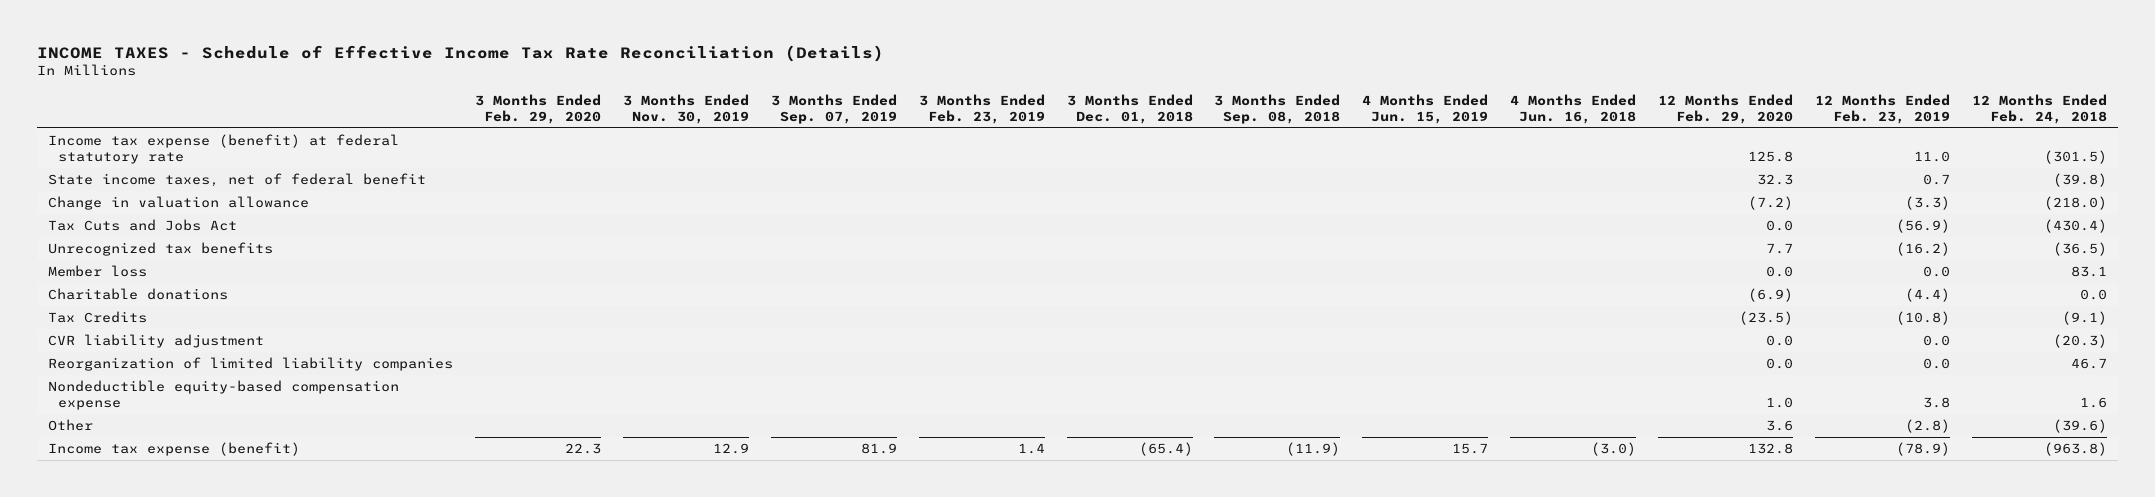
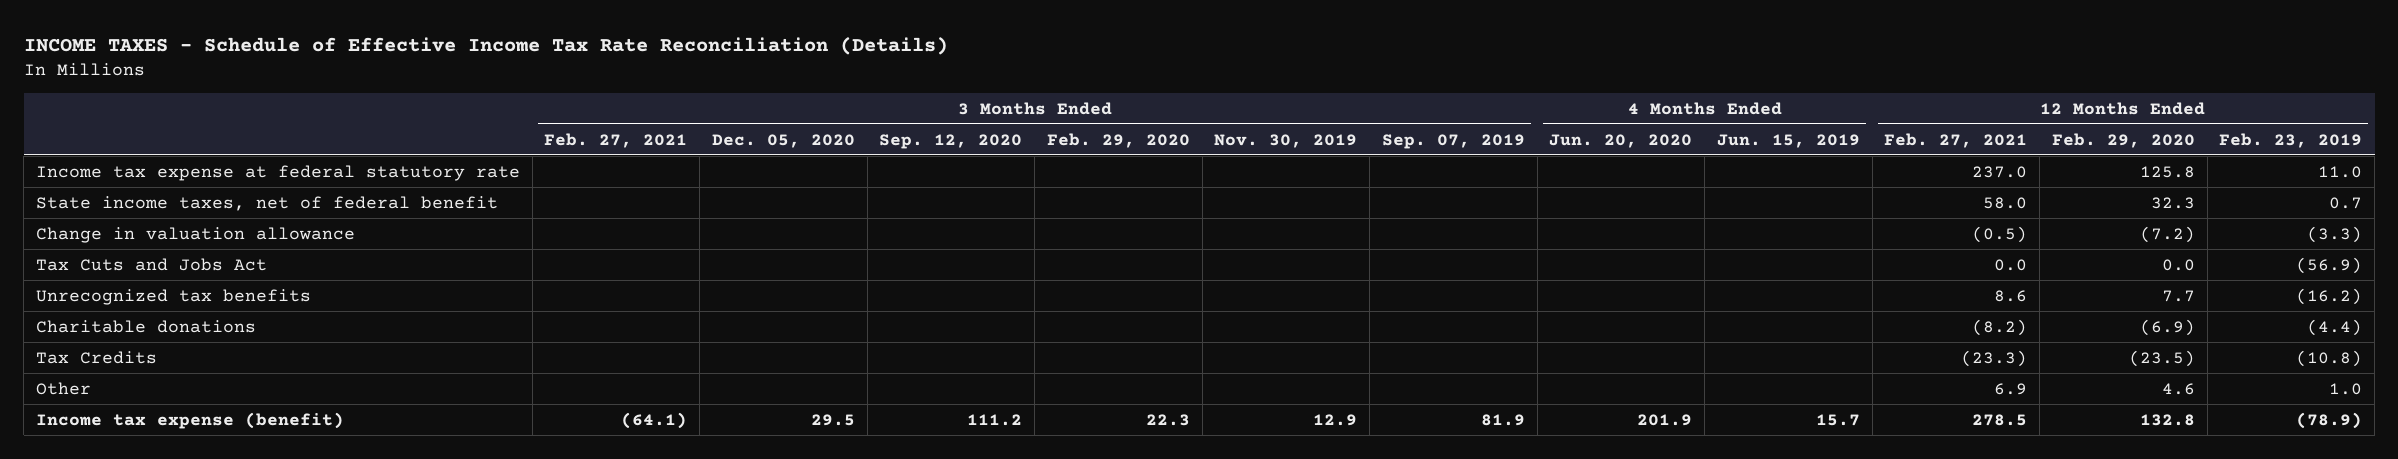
[918,93,1045,124] 3 Months Ended Feb. 23, 2019 -> none
[1066,93,1193,124] 3 Months Ended Dec. 01, 2018 -> none
[1214,93,1341,124] 3 Months Ended Sep. 08, 2018 -> none
[1510,93,1637,124] 4 Months Ended Jun. 16, 2018 -> none
[1971,93,2107,124] 12 Months Ended Feb. 24, 2018 -> none
none -> [544,132,688,148] Feb. 27, 2021
none -> [711,133,855,148] Dec. 05, 2020
none -> [879,133,1023,149] Sep. 12, 2020
none -> [1549,133,1693,148] Jun. 20, 2020
none -> [1884,132,2028,148] Feb. 27, 2021
[48,134,400,165] Income tax expense (benefit) at federal statutory rate -> [35,164,520,181] Income tax expense at federal statutory rate
[48,265,148,278] Member loss -> none
[48,334,265,349] CVR liability adjustment -> none
[48,357,454,372] Reorganization of limited liability companies -> none
[48,380,400,411] Nondeductible equity-based compensation expense -> none
[1766,420,1794,432] 3.6 -> [2161,382,2195,395] 4.6
[1905,419,1951,434] (2.8) -> [2329,382,2363,395] 1.0

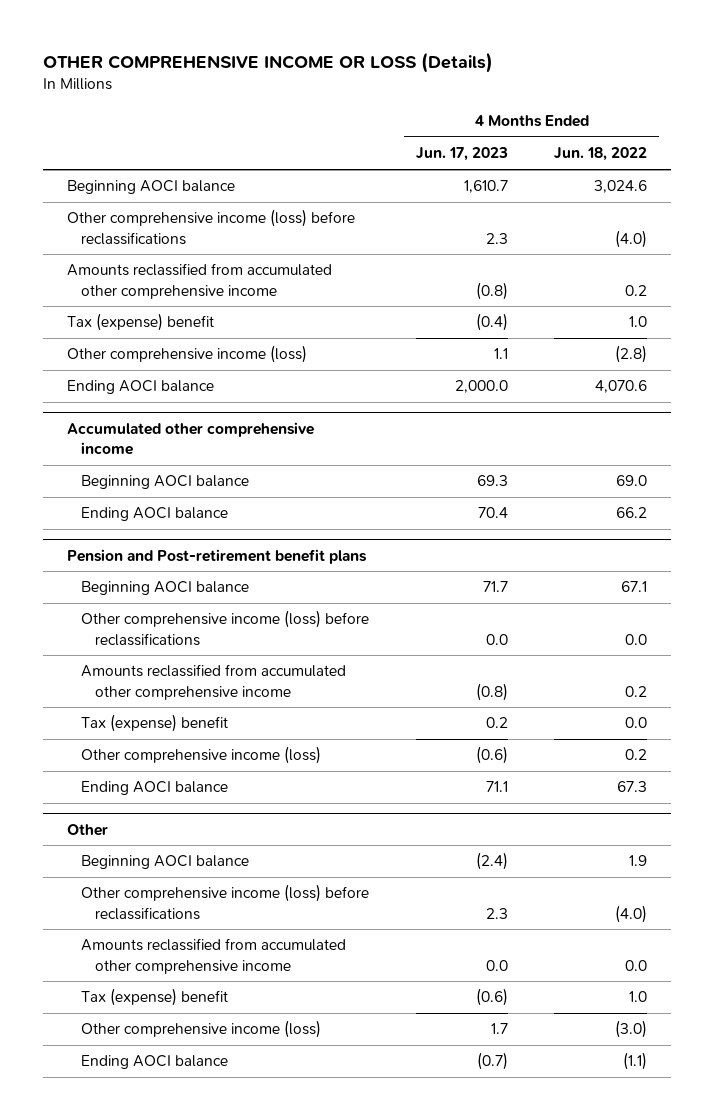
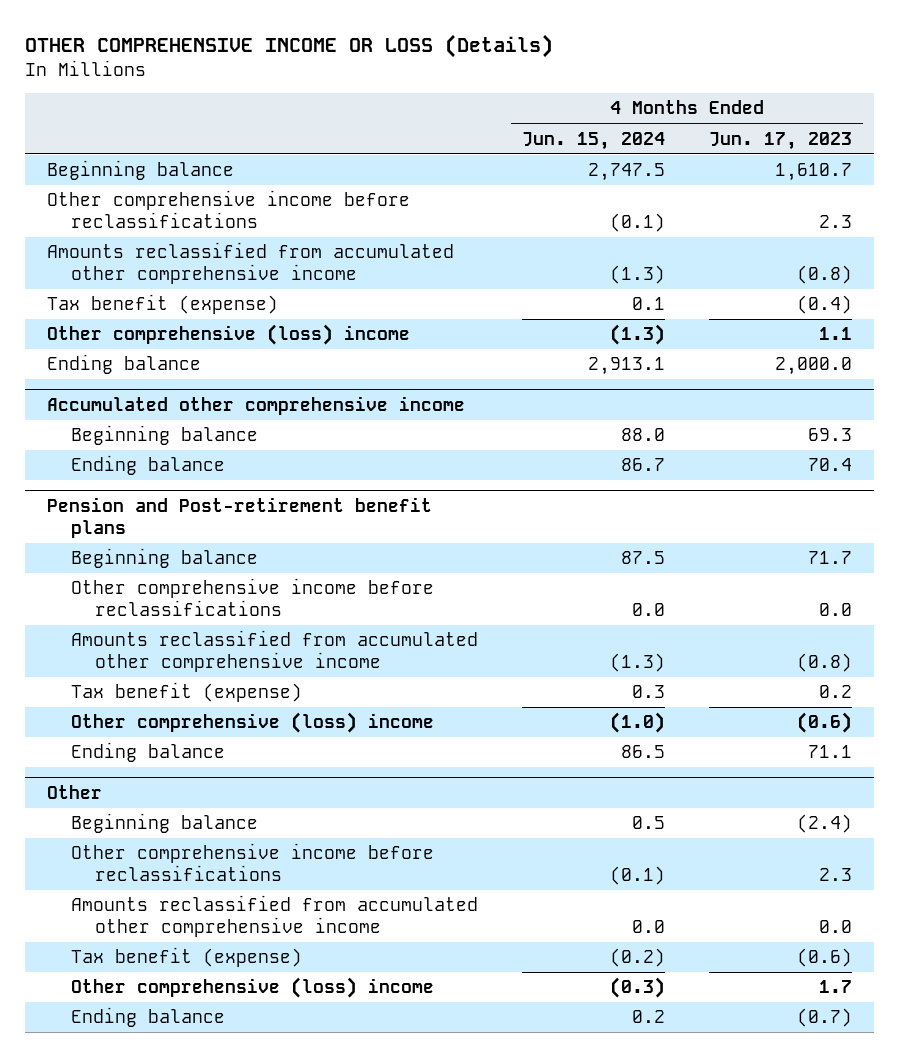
[554,147,648,162] Jun. 18, 2022 -> none
none -> [522,131,666,150] Jun. 15, 2024
[66,180,235,195] Beginning AOCI balance -> [47,160,235,181] Beginning balance
[66,209,355,245] Other comprehensive income (loss) before reclassifications -> [47,190,411,228] Other comprehensive income before reclassifications
[66,313,214,332] Tax (expense) benefit -> [47,294,279,315] Tax benefit (expense)
[66,345,307,364] Other comprehensive income (loss) -> [47,324,411,346] Other comprehensive (loss) income
[66,380,214,395] Ending AOCI balance -> [47,354,202,375] Ending balance
[80,475,249,490] Beginning AOCI balance -> [71,425,259,446] Beginning balance
[80,507,228,522] Ending AOCI balance -> [71,455,226,476] Ending balance
[80,581,249,596] Beginning AOCI balance -> [71,548,259,569] Beginning balance
[80,610,369,646] Other comprehensive income (loss) before reclassifications -> [71,578,435,616] Other comprehensive income before reclassifications
[80,714,228,733] Tax (expense) benefit -> [71,682,303,703] Tax benefit (expense)
[80,746,321,765] Other comprehensive income (loss) -> [71,712,435,734] Other comprehensive (loss) income
[80,781,228,796] Ending AOCI balance -> [71,742,226,763] Ending balance
[80,855,249,870] Beginning AOCI balance -> [71,813,259,834] Beginning balance
[80,884,369,920] Other comprehensive income (loss) before reclassifications -> [71,843,435,881] Other comprehensive income before reclassifications
[80,988,228,1007] Tax (expense) benefit -> [71,947,303,968] Tax benefit (expense)
[80,1020,321,1039] Other comprehensive income (loss) -> [71,977,435,999] Other comprehensive (loss) income
[80,1055,228,1070] Ending AOCI balance -> [71,1007,226,1028] Ending balance

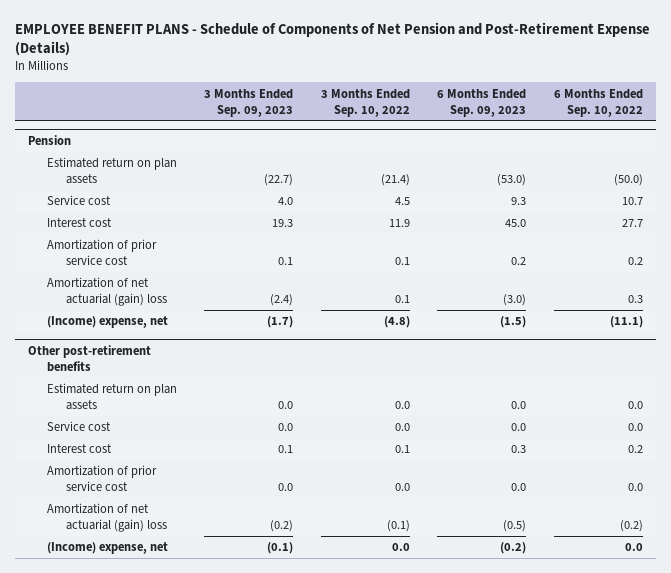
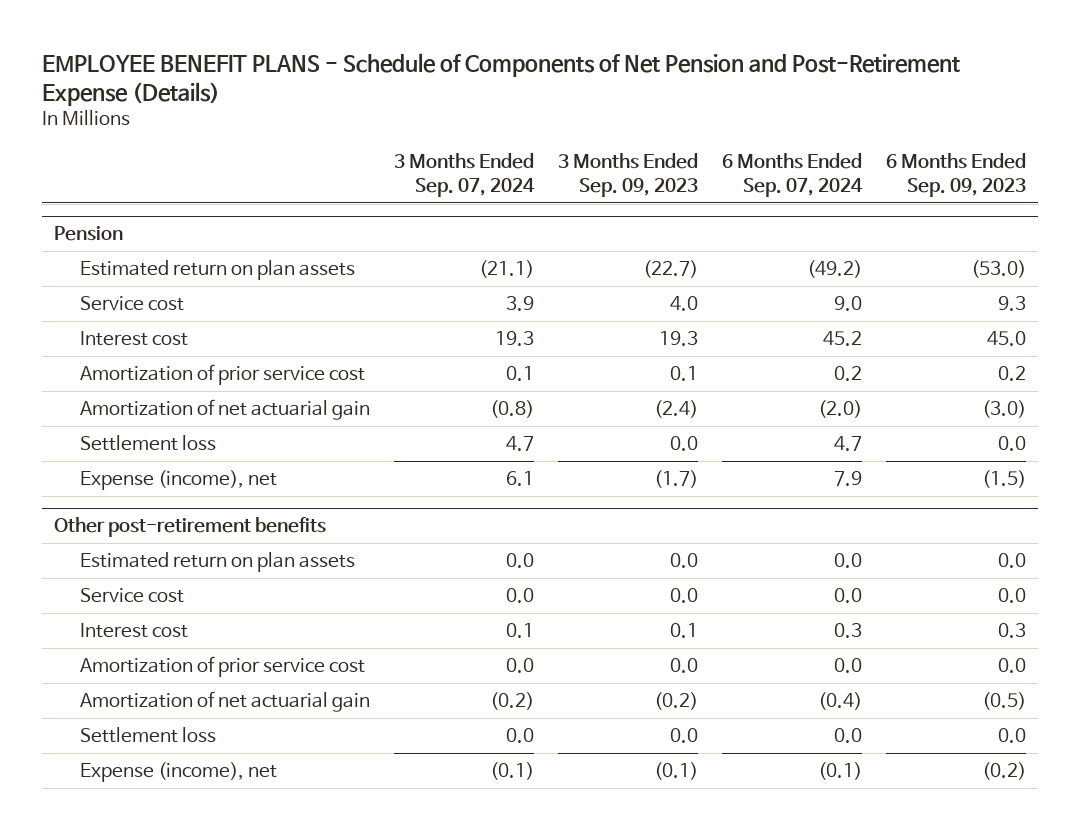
[320,88,410,117] 3 Months Ended Sep. 10, 2022 -> none
[553,88,643,117] 6 Months Ended Sep. 10, 2022 -> none
none -> [393,152,535,198] 3 Months Ended Sep. 07, 2024
none -> [722,152,864,198] 6 Months Ended Sep. 07, 2024
[47,277,167,307] Amortization of net actuarial (gain) loss -> [79,399,370,421] Amortization of net actuarial gain
none -> [79,435,216,452] Settlement loss
[47,316,169,329] (Income) expense, net -> [79,470,277,491] Expense (income), net
[47,503,167,533] Amortization of net actuarial (gain) loss -> [79,691,370,713] Amortization of net actuarial gain
none -> [79,727,216,744] Settlement loss
[47,542,169,555] (Income) expense, net -> [79,762,277,783] Expense (income), net

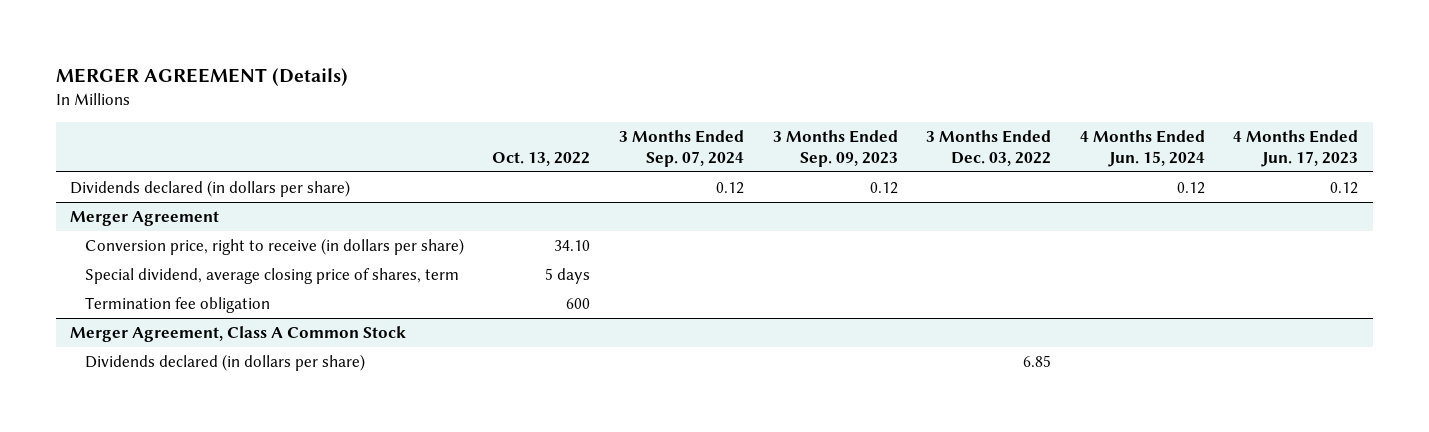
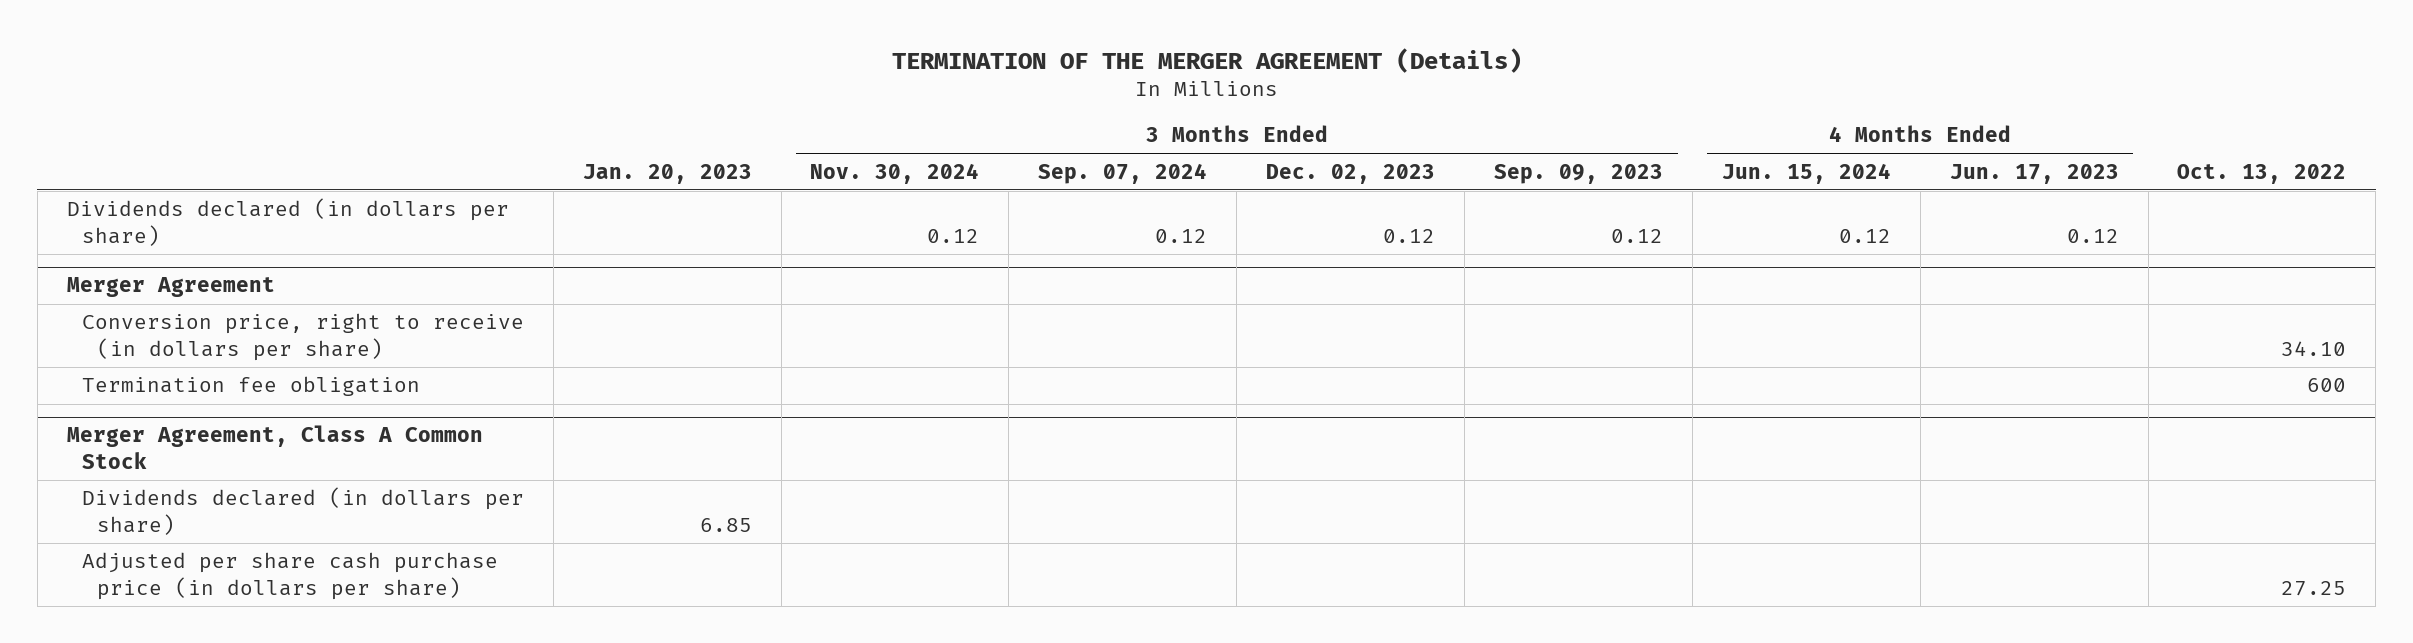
[55,68,348,87] MERGER AGREEMENT (Details) -> [891,47,1522,73] TERMINATION OF THE MERGER AGREEMENT (Details)
[926,130,1052,166] 3 Months Ended Dec. 03, 2022 -> none
none -> [582,163,752,184] Jan. 20, 2023
none -> [810,162,980,184] Nov. 30, 2024
none -> [1266,163,1436,184] Dec. 02, 2023
[84,268,459,285] Special dividend, average closing price of shares, term -> none
none -> [81,552,498,600] Adjusted per share cash purchase price (in dollars per share)

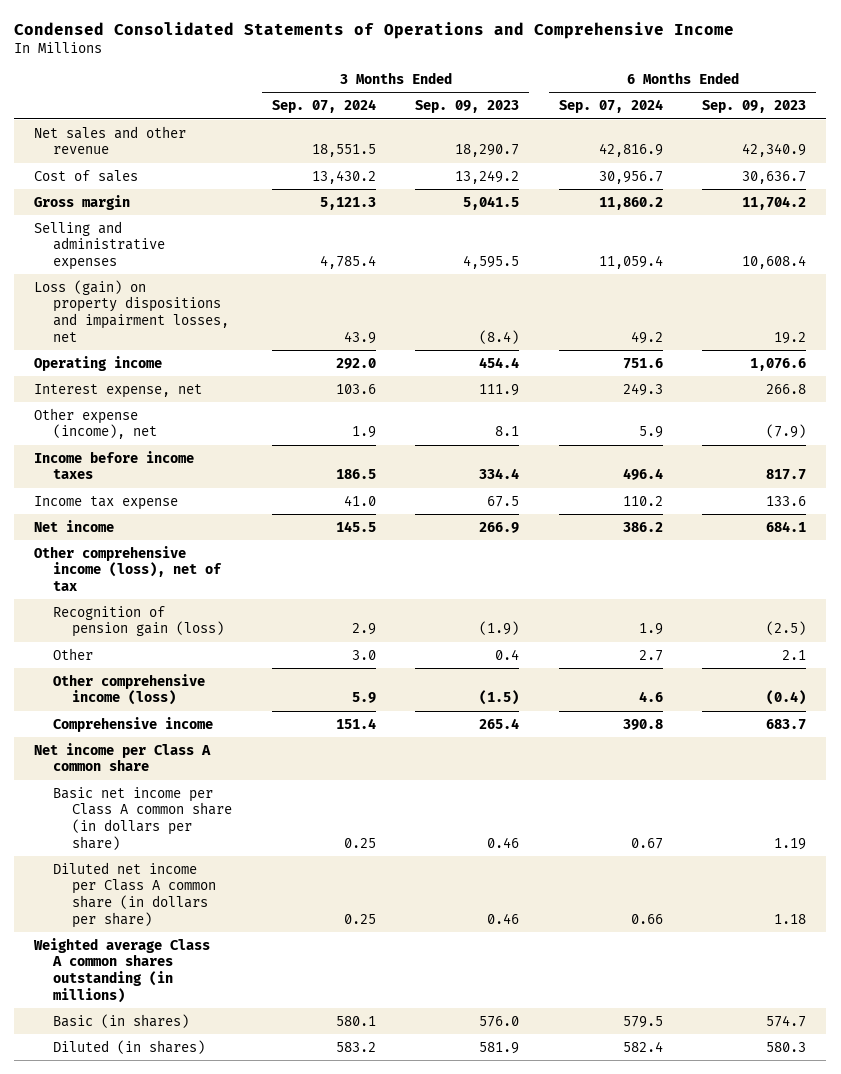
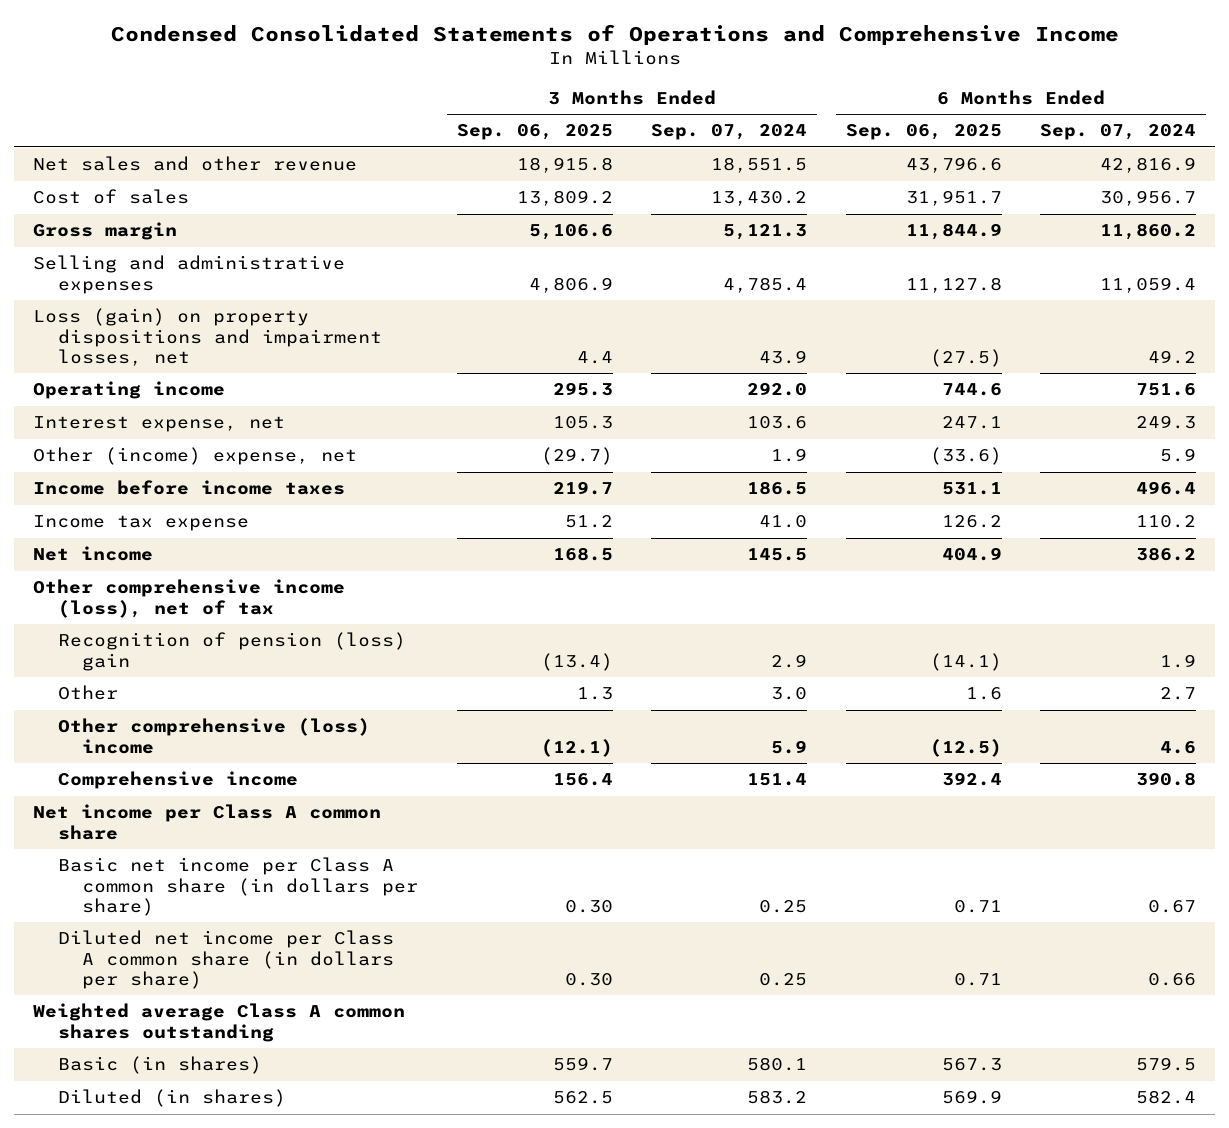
[415,100,520,114] Sep. 09, 2023 -> none
[702,100,807,114] Sep. 09, 2023 -> none
none -> [456,124,613,141] Sep. 06, 2025
none -> [845,124,1002,141] Sep. 06, 2025
[34,407,158,440] Other expense (income), net -> [33,447,358,466] Other (income) expense, net
[53,605,225,638] Recognition of pension gain (loss) -> [57,632,406,671] Recognition of pension (loss) gain
[53,673,206,706] Other comprehensive income (loss) -> [57,718,370,754] Other comprehensive (loss) income
[33,937,211,1003] Weighted average Class A common shares outstanding (in millions) -> [33,1003,406,1042] Weighted average Class A common shares outstanding

